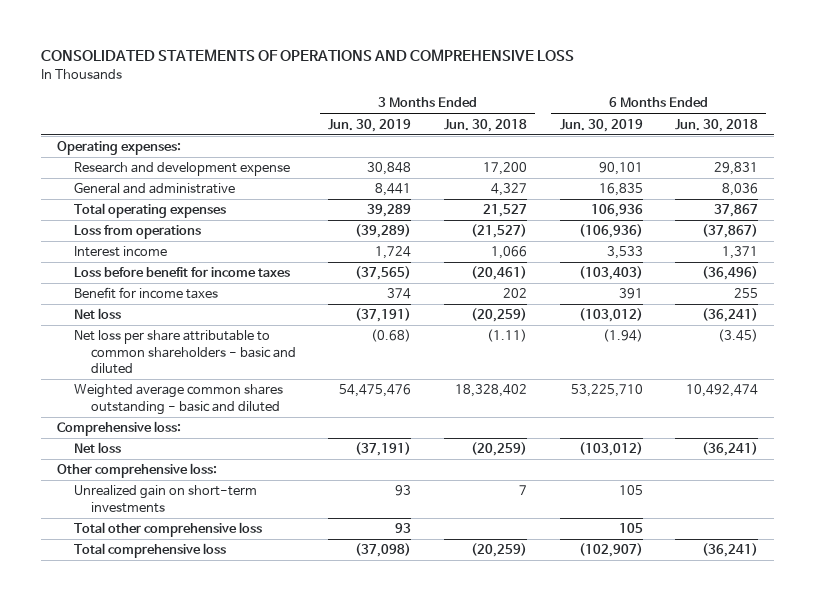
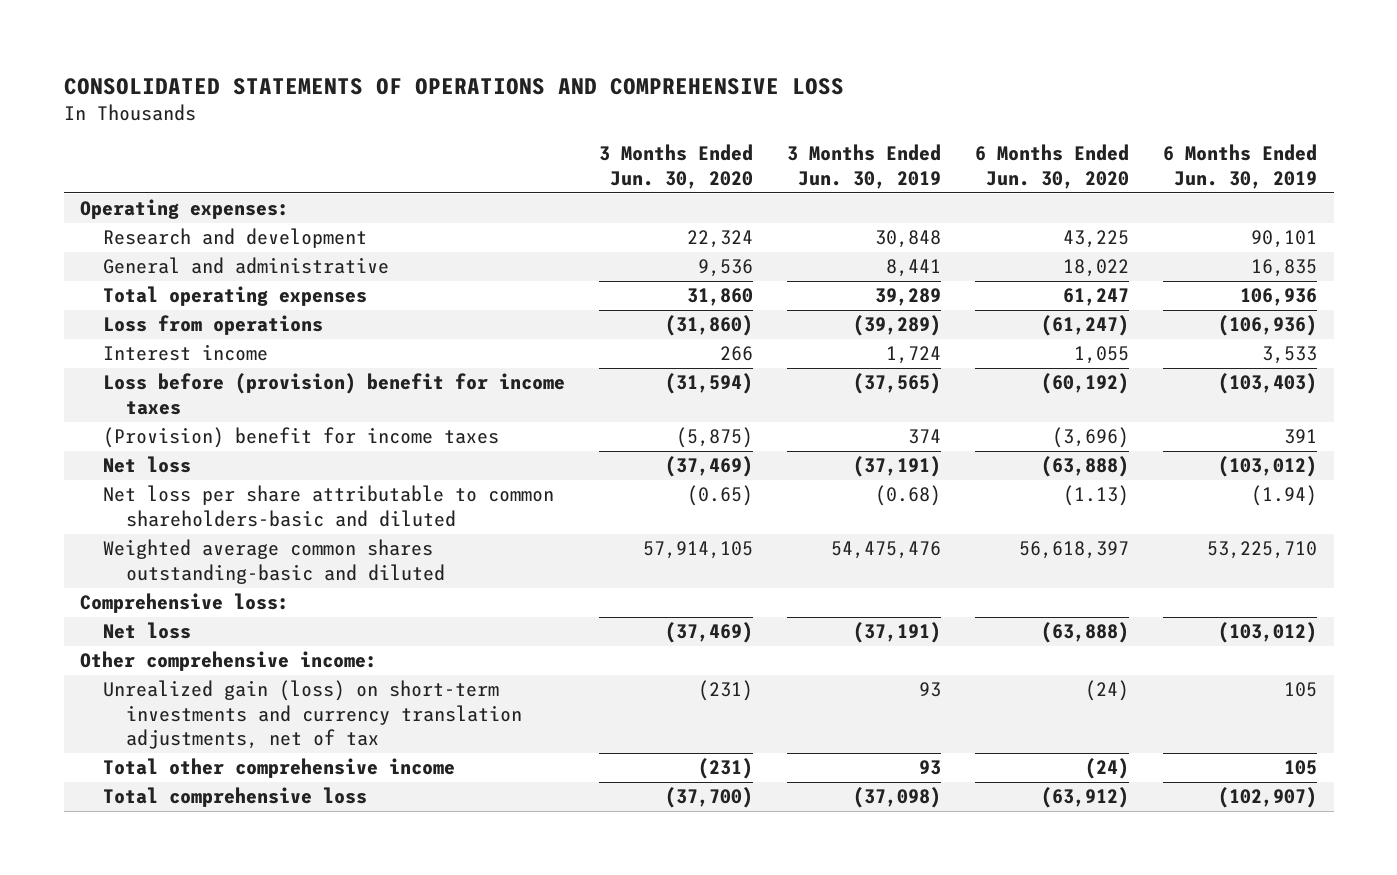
[443,118,527,132] Jun. 30, 2018 -> none
[675,118,759,132] Jun. 30, 2018 -> none
none -> [599,144,754,189] 3 Months Ended Jun. 30, 2020
none -> [974,144,1129,189] 6 Months Ended Jun. 30, 2020
[73,162,290,177] Research and development expense -> [103,228,368,249] Research and development
[73,267,290,278] Loss before benefit for income taxes -> [103,373,566,415] Loss before (provision) benefit for income taxes
[73,287,218,300] Benefit for income taxes -> [103,427,500,449] (Provision) benefit for income taxes
[73,330,296,375] Net loss per share attributable to common shareholders - basic and diluted -> [103,485,555,527] Net loss per share attributable to common shareholders-basic and diluted
[73,384,283,415] Weighted average common shares outstanding - basic and diluted -> [103,539,445,584] Weighted average common shares outstanding-basic and diluted
[56,463,217,479] Other comprehensive loss: -> [80,651,378,672] Other comprehensive income:
[73,485,257,513] Unrealized gain on short-term investments -> [103,680,522,750] Unrealized gain (loss) on short-term investments and currency translation adjustments, net of tax
[73,522,262,538] Total other comprehensive loss -> [103,758,456,779] Total other comprehensive income

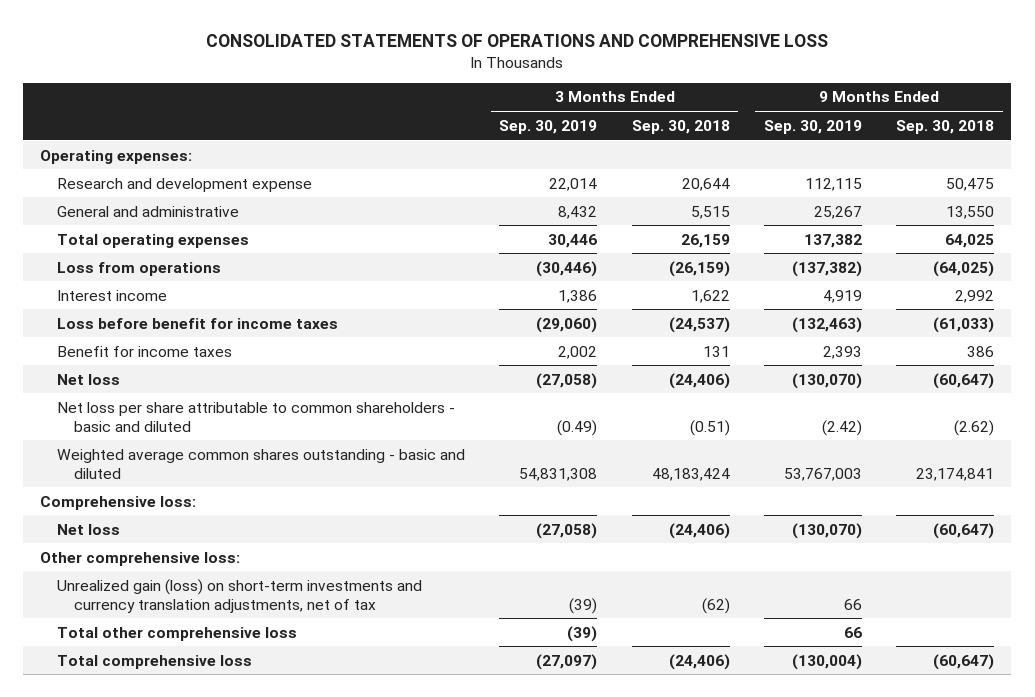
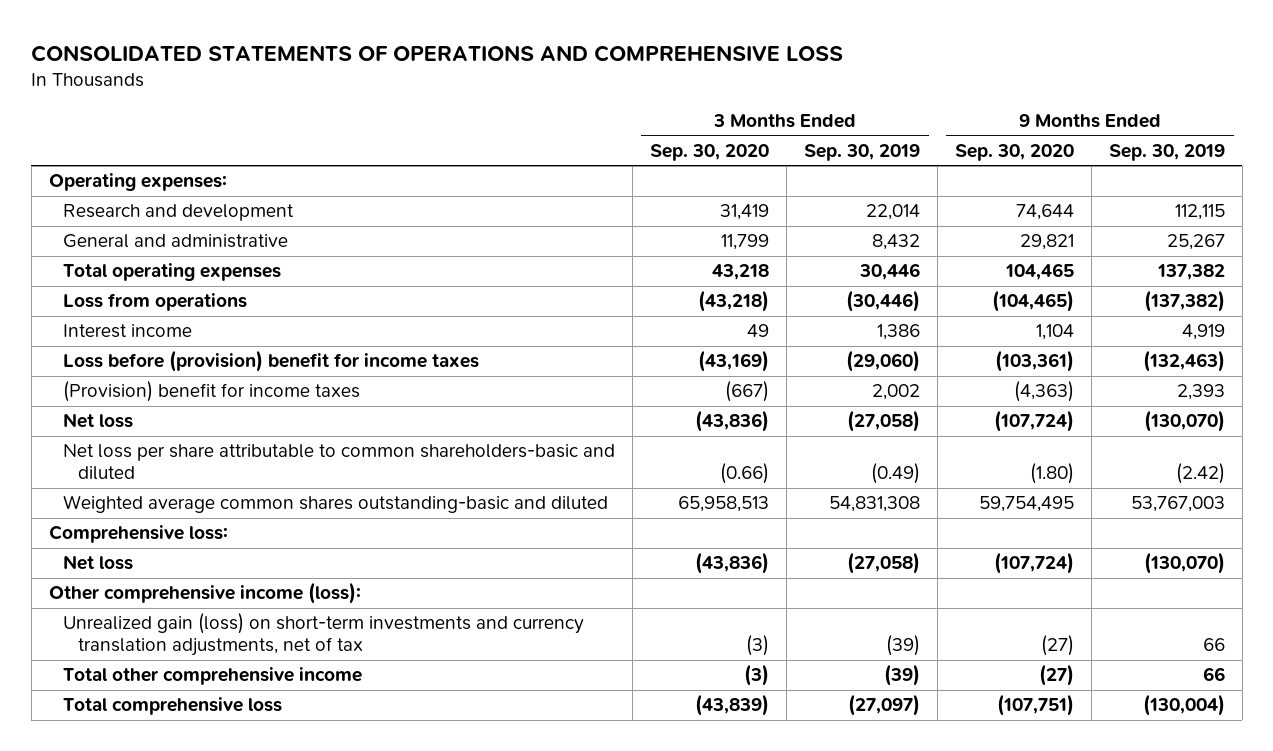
[631,119,730,134] Sep. 30, 2018 -> none
[896,119,995,134] Sep. 30, 2018 -> none
none -> [650,143,770,161] Sep. 30, 2020
none -> [954,143,1074,161] Sep. 30, 2020
[57,177,313,192] Research and development expense -> [63,204,295,222] Research and development
[57,317,339,329] Loss before benefit for income taxes -> [63,350,480,373] Loss before (provision) benefit for income taxes
[57,345,233,357] Benefit for income taxes -> [63,381,361,403] (Provision) benefit for income taxes
[57,401,456,432] Net loss per share attributable to common shareholders - basic and diluted -> [63,444,616,481] Net loss per share attributable to common shareholders-basic and diluted
[57,448,466,479] Weighted average common shares outstanding - basic and diluted -> [63,495,609,514] Weighted average common shares outstanding-basic and diluted
[40,551,241,566] Other comprehensive loss: -> [48,582,361,605] Other comprehensive income (loss):
[57,626,298,641] Total other comprehensive loss -> [63,667,363,686] Total other comprehensive income

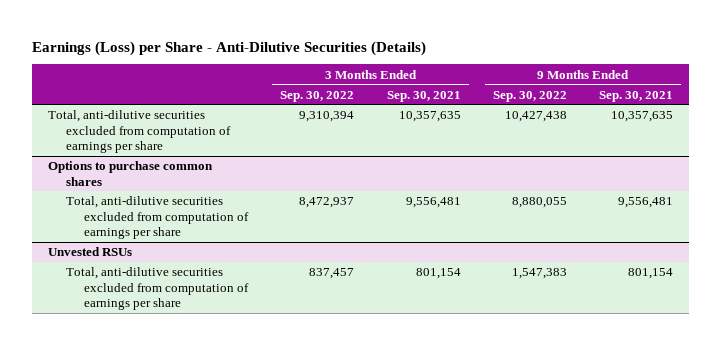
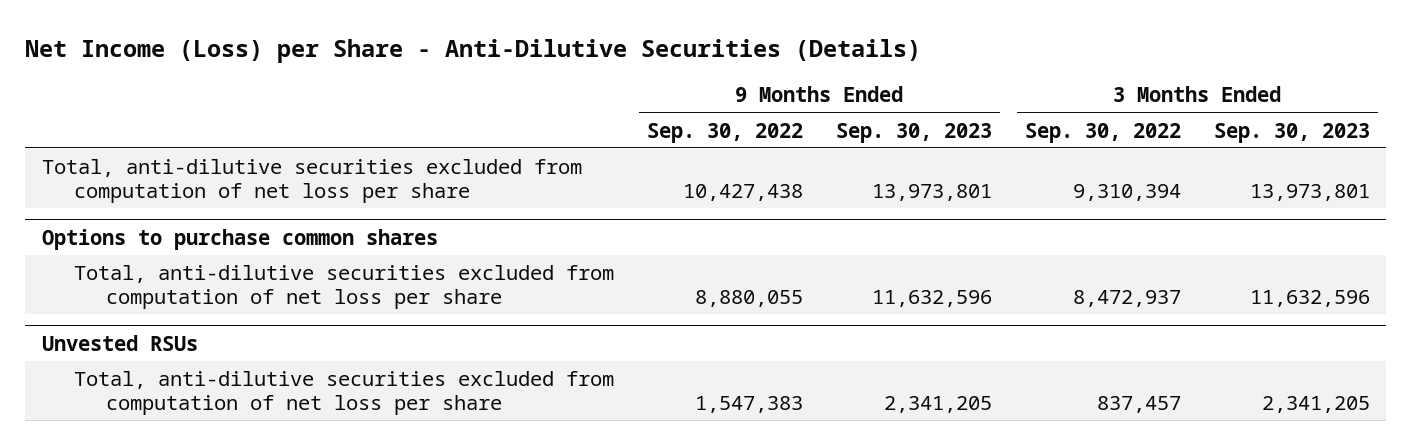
[31,40,426,56] Earnings (Loss) per Share - Anti-Dilutive Securities (Details) -> [25,38,922,63] Net Income (Loss) per Share - Anti-Dilutive Securities (Details)
[386,90,461,102] Sep. 30, 2021 -> none
[599,90,674,102] Sep. 30, 2021 -> none
none -> [835,122,992,143] Sep. 30, 2023
none -> [1213,122,1370,143] Sep. 30, 2023
[47,110,231,154] Total, anti-dilutive securities excluded from computation of earnings per share -> [41,159,582,203] Total, anti-dilutive securities excluded from computation of net loss per share
[65,196,250,240] Total, anti-dilutive securities excluded from computation of earnings per share -> [73,265,614,309] Total, anti-dilutive securities excluded from computation of net loss per share
[65,267,250,311] Total, anti-dilutive securities excluded from computation of earnings per share -> [73,371,614,415] Total, anti-dilutive securities excluded from computation of net loss per share

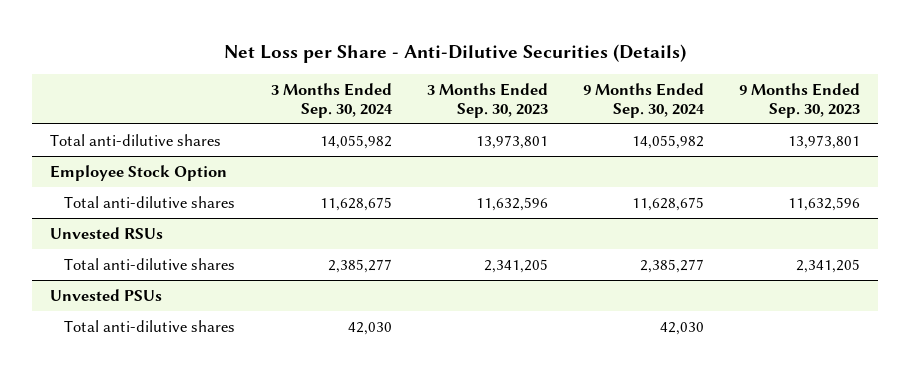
[25,38,922,63] Net Income (Loss) per Share - Anti-Dilutive Securities (Details) -> [224,43,687,63] Net Loss per Share - Anti-Dilutive Securities (Details)
[646,122,803,143] Sep. 30, 2022 -> none
[1024,122,1181,143] Sep. 30, 2022 -> none
none -> [270,82,393,118] 3 Months Ended Sep. 30, 2024
none -> [582,82,705,118] 9 Months Ended Sep. 30, 2024
[41,159,582,203] Total, anti-dilutive securities excluded from computation of net loss per share -> [49,133,221,146] Total anti-dilutive shares
[41,228,438,250] Options to purchase common shares -> [49,164,227,181] Employee Stock Option
[73,265,614,309] Total, anti-dilutive securities excluded from computation of net loss per share -> [64,195,236,208] Total anti-dilutive shares
[73,371,614,415] Total, anti-dilutive securities excluded from computation of net loss per share -> [64,257,236,270] Total anti-dilutive shares
none -> [49,288,162,301] Unvested PSUs
none -> [64,319,236,332] Total anti-dilutive shares

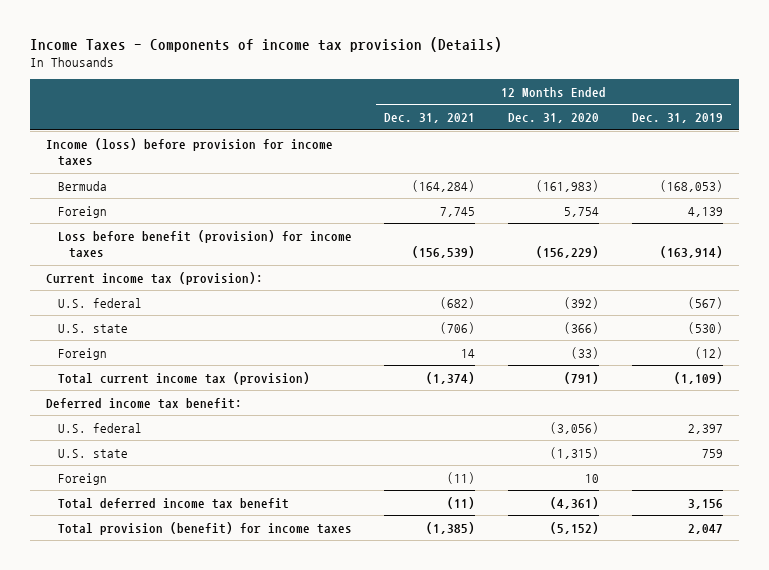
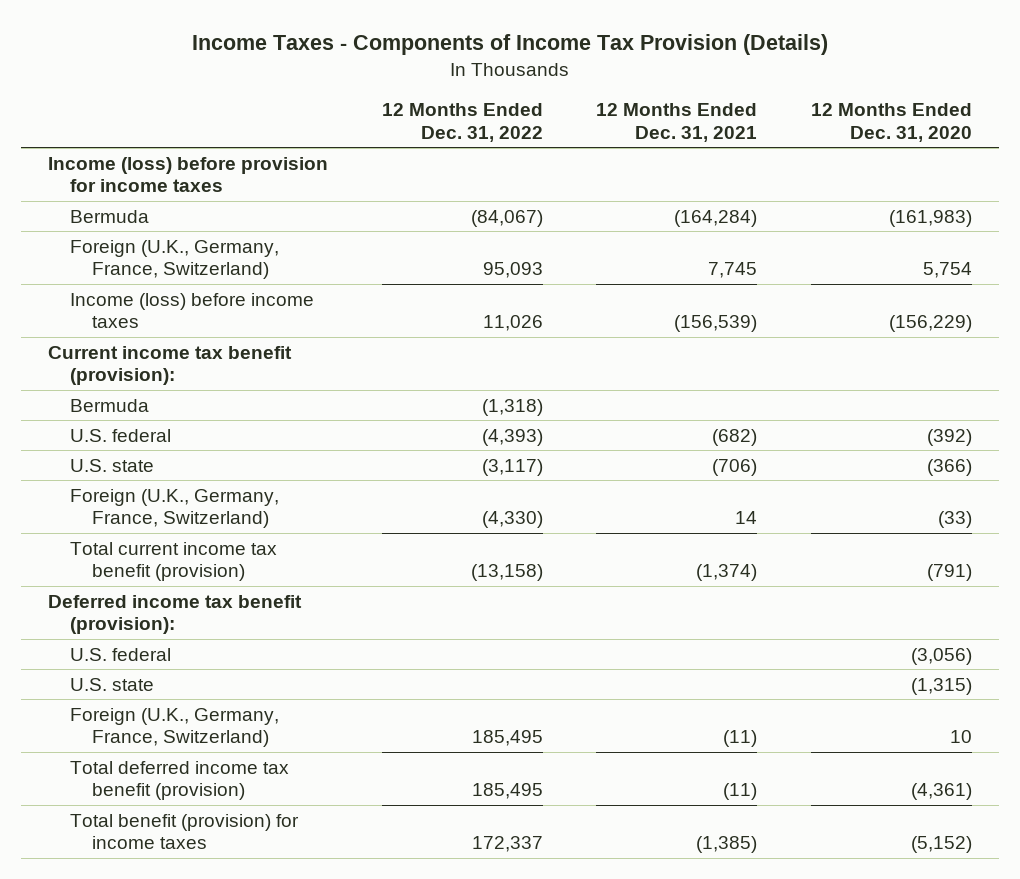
[29,37,502,53] Income Taxes - Components of income tax provision (Details) -> [191,34,828,56] Income Taxes - Components of Income Tax Provision (Details)
[631,112,723,123] Dec. 31, 2019 -> none
none -> [381,102,543,142] 12 Months Ended Dec. 31, 2022
[57,205,107,218] Foreign -> [69,239,279,280] Foreign (U.K., Germany, France, Switzerland)
[57,229,352,258] Loss before benefit (provision) for income taxes -> [69,292,314,329] Income (loss) before income taxes
[45,271,263,285] Current income tax (provision): -> [47,345,292,386] Current income tax benefit (provision):
none -> [69,398,149,412] Bermuda
[57,347,107,360] Foreign -> [69,488,279,529] Foreign (U.K., Germany, France, Switzerland)
[57,371,310,385] Total current income tax (provision) -> [69,541,277,582] Total current income tax benefit (provision)
[45,397,242,409] Deferred income tax benefit: -> [47,594,302,635] Deferred income tax benefit (provision):
[57,472,107,485] Foreign -> [69,707,279,748] Foreign (U.K., Germany, France, Switzerland)
[57,497,289,509] Total deferred income tax benefit -> [69,760,289,801] Total deferred income tax benefit (provision)
[57,521,352,535] Total provision (benefit) for income taxes -> [69,813,299,850] Total benefit (provision) for income taxes

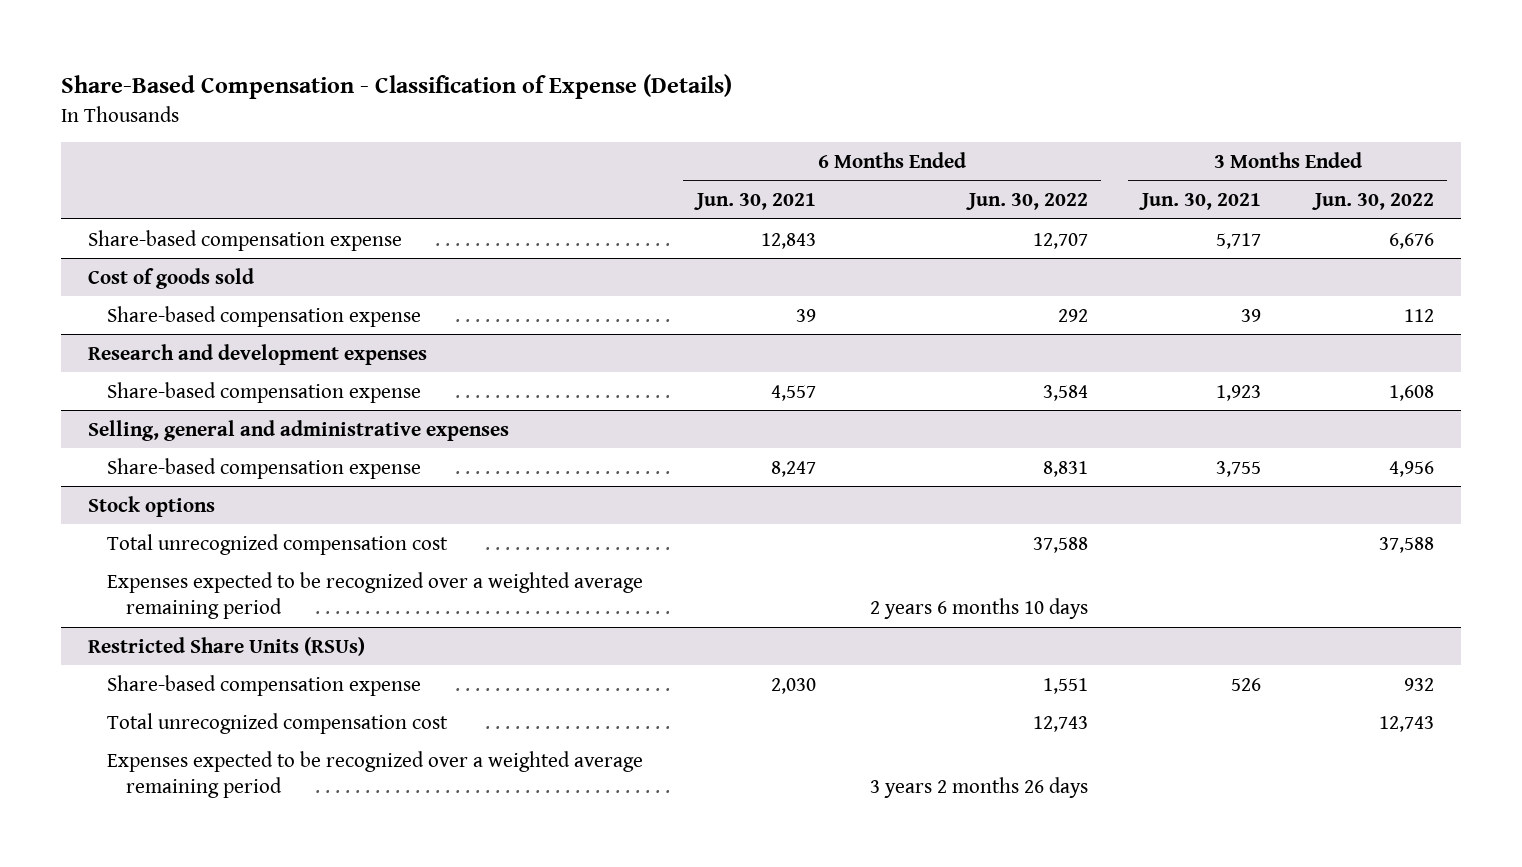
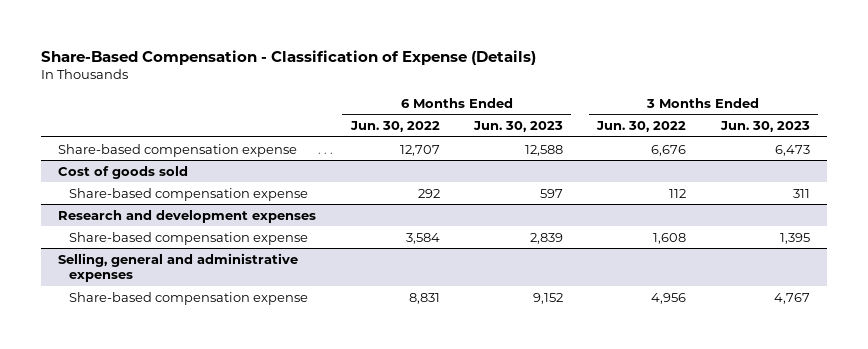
[693,193,816,211] Jun. 30, 2021 -> none
[1138,193,1261,211] Jun. 30, 2021 -> none
none -> [472,121,563,133] Jun. 30, 2023
none -> [719,121,810,133] Jun. 30, 2023
[87,495,215,517] Stock options -> none
[106,533,448,555] Total unrecognized compensation cost -> none
[106,571,643,620] Expenses expected to be recognized over a weighted average remaining period -> none
[87,636,365,656] Restricted Share Units (RSUs) -> none
[106,674,421,696] Share-based compensation expense -> none
[106,712,448,734] Total unrecognized compensation cost -> none
[106,750,643,799] Expenses expected to be recognized over a weighted average remaining period -> none

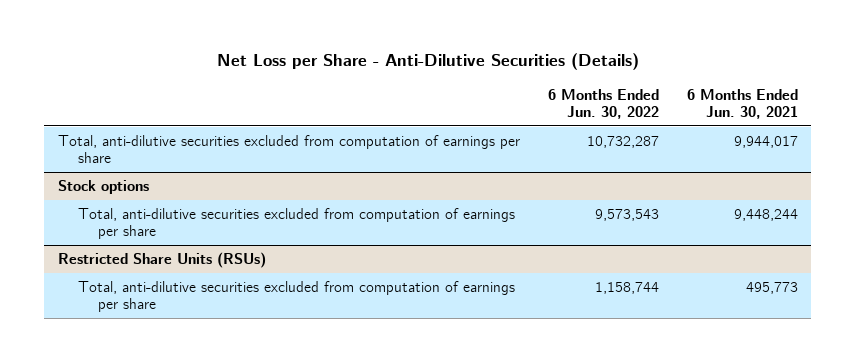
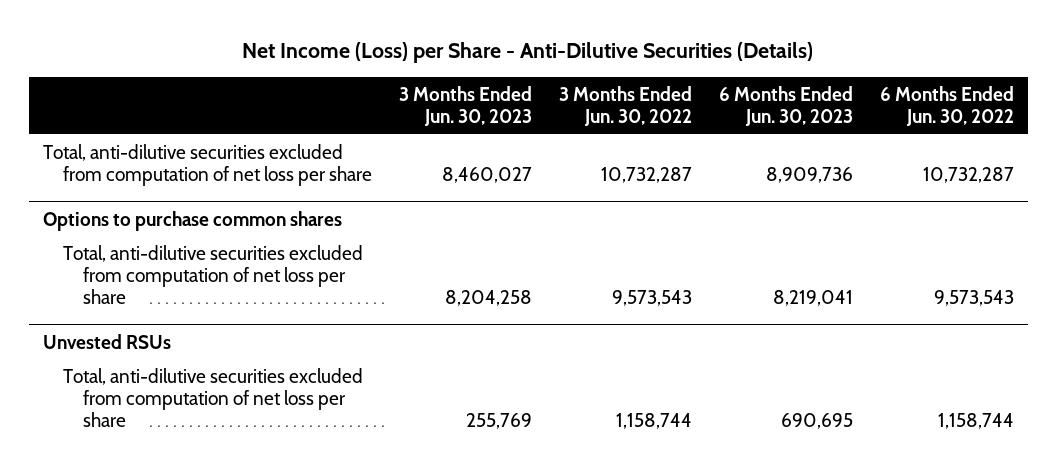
[216,53,639,71] Net Loss per Share - Anti-Dilutive Securities (Details) -> [242,42,814,64] Net Income (Loss) per Share - Anti-Dilutive Securities (Details)
[686,88,798,119] 6 Months Ended Jun. 30, 2021 -> none
none -> [399,85,533,126] 3 Months Ended Jun. 30, 2023
none -> [559,85,693,126] 3 Months Ended Jun. 30, 2022
none -> [719,85,854,126] 6 Months Ended Jun. 30, 2023
[57,135,520,164] Total, anti-dilutive securities excluded from computation of earnings per share -> [42,143,372,186] Total, anti-dilutive securities excluded from computation of net loss per share
[57,180,149,195] Stock options -> [42,210,342,231] Options to purchase common shares
[77,208,515,240] Total, anti-dilutive securities excluded from computation of earnings per share -> [62,244,363,304] Total, anti-dilutive securities excluded from computation of net loss per share
[57,252,266,269] Restricted Share Units (RSUs) -> [42,333,171,349] Unvested RSUs
[77,281,515,313] Total, anti-dilutive securities excluded from computation of earnings per share -> [62,367,363,427] Total, anti-dilutive securities excluded from computation of net loss per share

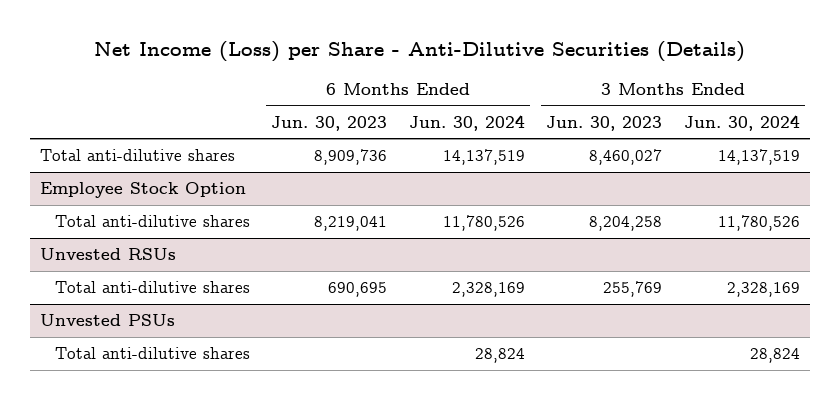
[559,85,693,126] 3 Months Ended Jun. 30, 2022 -> none
[880,85,1015,126] 6 Months Ended Jun. 30, 2022 -> none
none -> [408,114,525,131] Jun. 30, 2024
none -> [683,114,800,131] Jun. 30, 2024
[42,143,372,186] Total, anti-dilutive securities excluded from computation of net loss per share -> [40,149,236,162] Total anti-dilutive shares
[42,210,342,231] Options to purchase common shares -> [40,182,247,199] Employee Stock Option
[62,244,363,304] Total, anti-dilutive securities excluded from computation of net loss per share -> [55,215,251,228] Total anti-dilutive shares
[62,367,363,427] Total, anti-dilutive securities excluded from computation of net loss per share -> [55,281,251,294] Total anti-dilutive shares
none -> [40,314,176,327] Unvested PSUs
none -> [55,347,251,360] Total anti-dilutive shares

